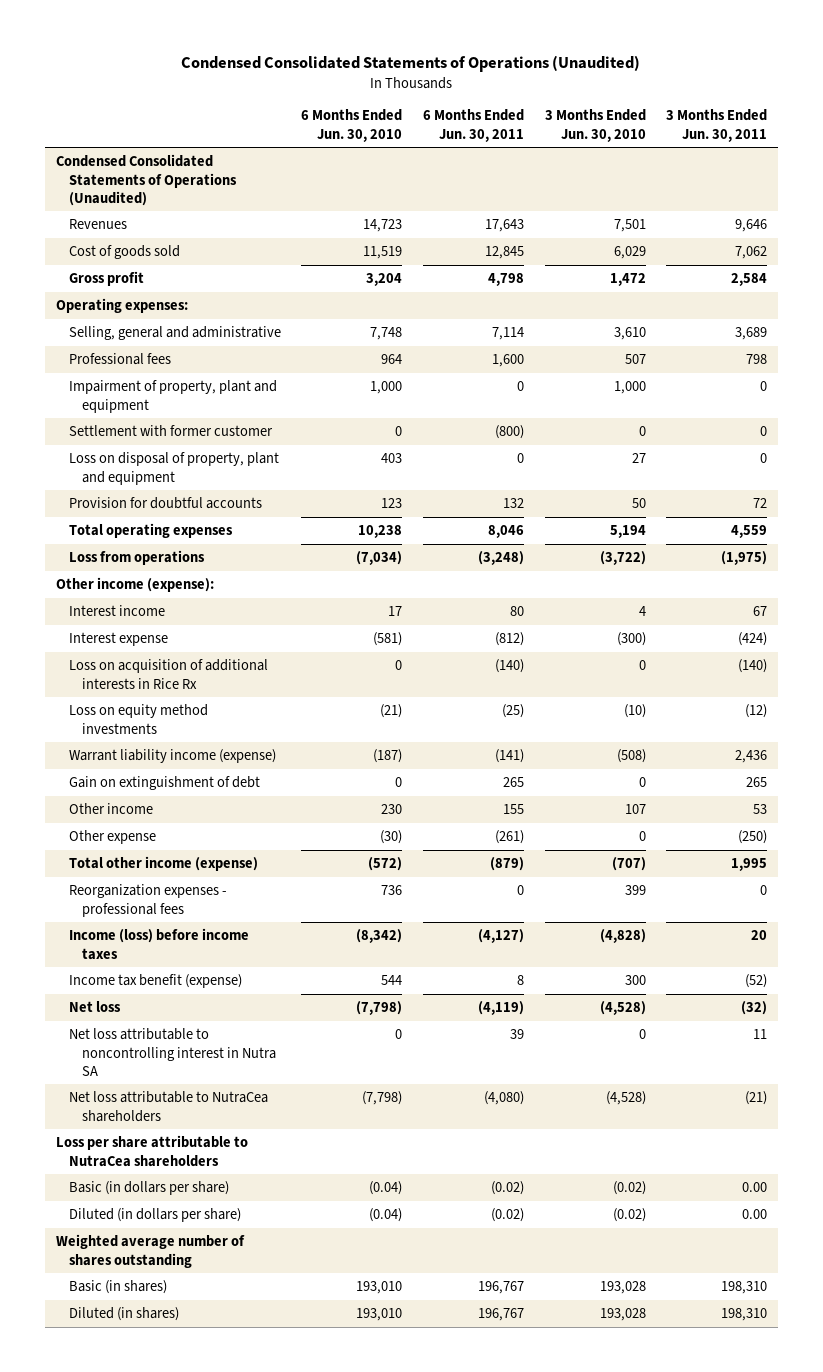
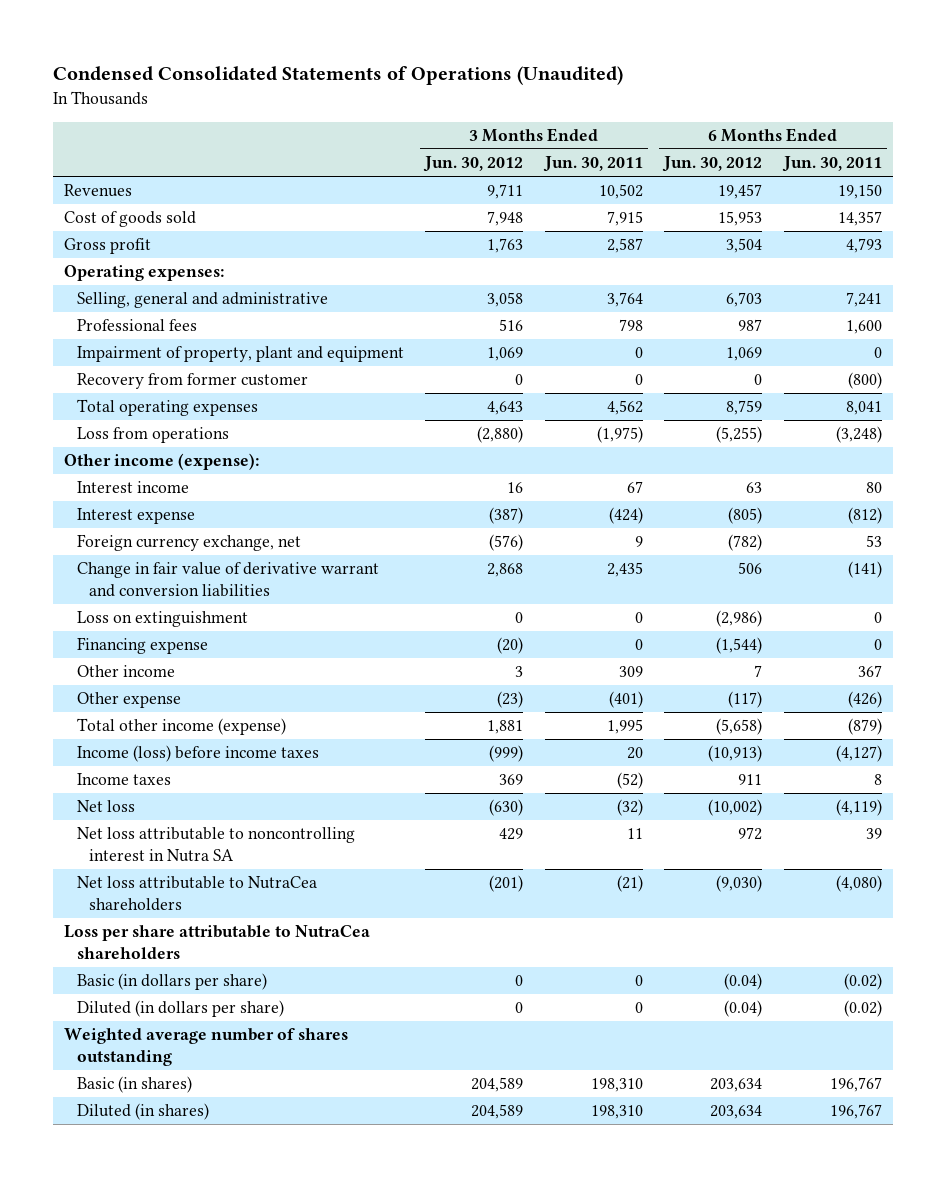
[301,109,403,142] 6 Months Ended Jun. 30, 2010 -> none
[544,109,646,142] 3 Months Ended Jun. 30, 2010 -> none
none -> [423,156,524,173] Jun. 30, 2012
none -> [662,156,763,173] Jun. 30, 2012
[55,154,237,206] Condensed Consolidated Statements of Operations (Unaudited) -> none
[484,219,524,233] 17,643 -> [838,184,883,200] 19,150
[735,219,768,233] 9,646 -> [598,184,643,200] 10,502
[484,246,524,260] 12,845 -> [838,211,883,227] 14,357
[735,246,768,260] 7,062 -> [606,211,643,227] 7,915
[487,273,524,287] 4,798 -> [846,238,883,254] 4,793
[731,273,768,287] 2,584 -> [606,238,643,254] 2,587
[491,327,524,341] 7,114 -> [846,292,883,308] 7,241
[735,327,768,341] 3,689 -> [606,292,643,308] 3,764
[68,452,279,485] Loss on disposal of property, plant and equipment -> none
[68,497,262,510] Provision for doubtful accounts -> none
[68,425,273,437] Settlement with former customer -> [76,373,308,390] Recovery from former customer
[487,525,524,539] 8,046 -> [846,401,883,416] 8,041
[731,525,768,539] 4,559 -> [606,400,643,416] 4,562
[68,659,268,689] Loss on acquisition of additional interests in Rice Rx -> none
[68,704,208,734] Loss on equity method investments -> none
[68,749,276,764] Warrant liability income (expense) -> none
none -> [76,534,301,552] Foreign currency exchange, net
none -> [76,562,379,598] Change in fair value of derivative warrant and conversion liabilities
[68,776,260,791] Gain on extinguishment of debt -> [76,611,248,628] Loss on extinguishment
[502,777,524,788] 265 -> [874,612,883,624] 0
[746,777,768,788] 265 -> [634,612,643,624] 0
none -> [76,637,208,655] Financing expense
[502,804,524,815] 155 -> [858,665,883,678] 367
[753,804,768,815] 53 -> [618,666,643,678] 309
[494,830,524,845] (261) -> [848,691,883,709] (426)
[738,830,768,845] (250) -> [608,691,643,709] (401)
[68,884,227,917] Reorganization expenses - professional fees -> none
[68,974,242,989] Income tax benefit (expense) -> [76,773,171,786] Income taxes
[742,1182,768,1193] 0.00 -> [634,975,643,987] 0
[742,1209,768,1220] 0.00 -> [634,1002,643,1014] 0

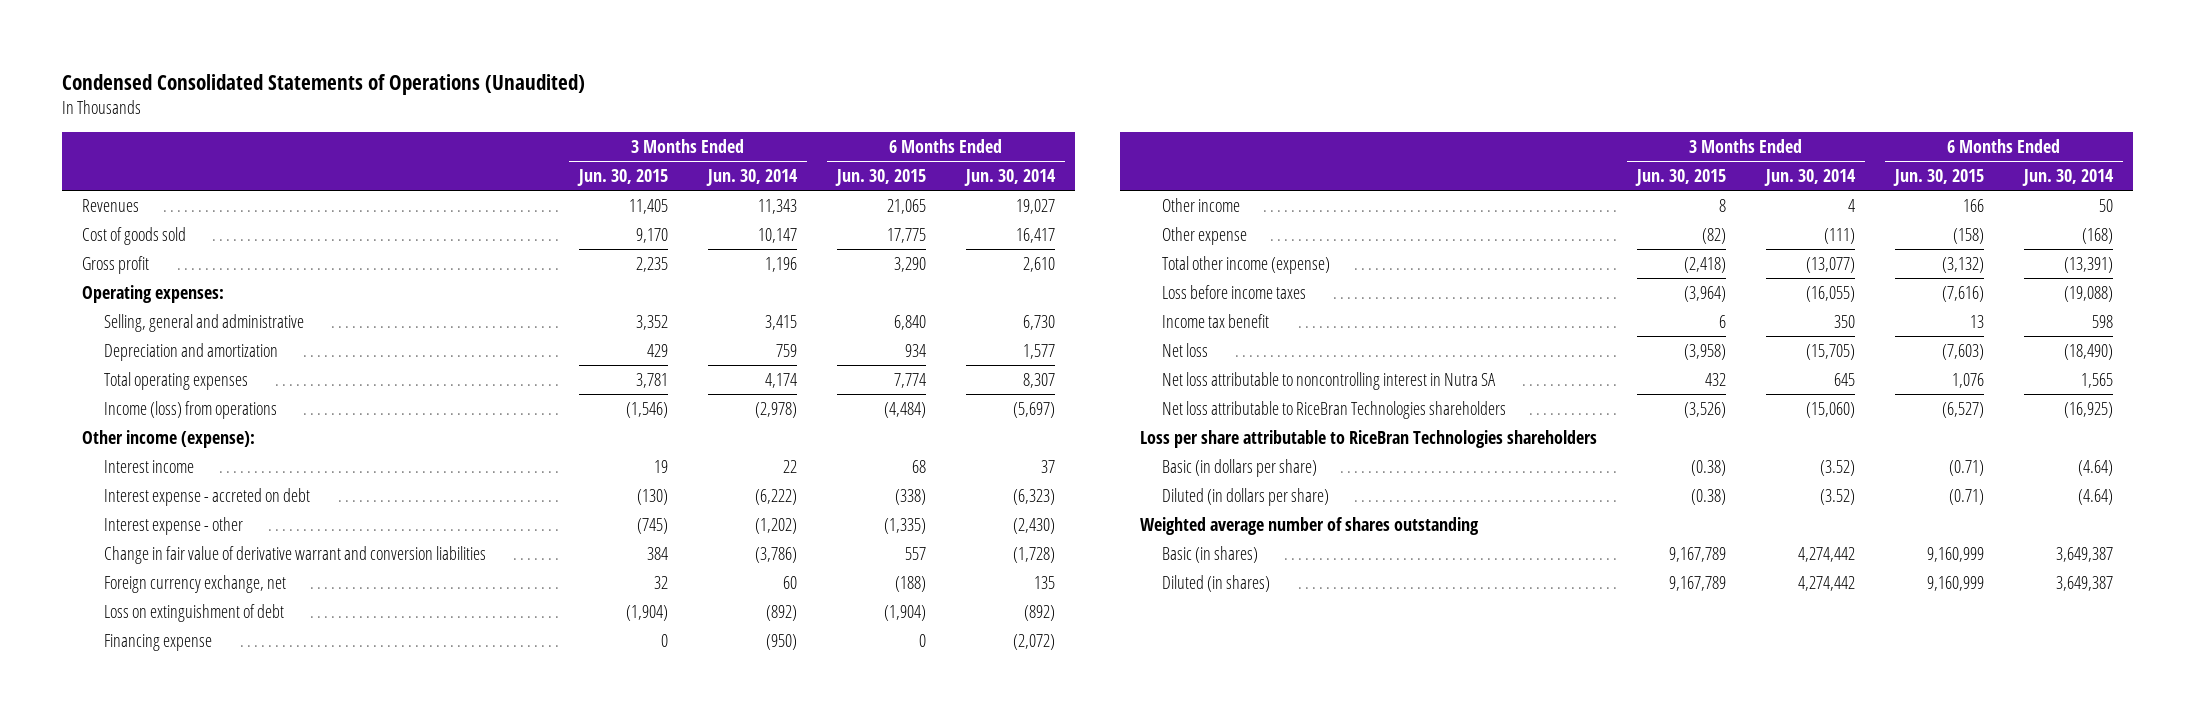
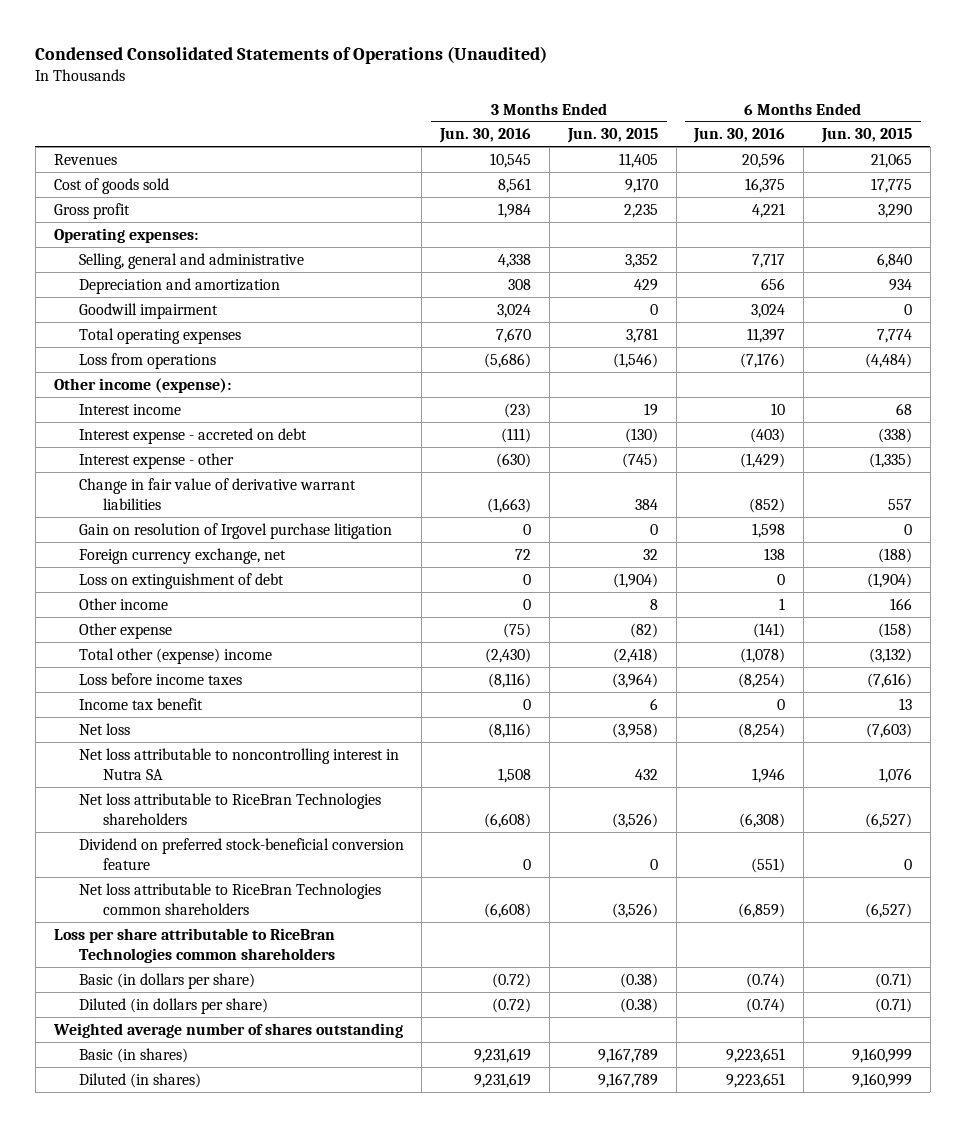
[705,169,798,187] Jun. 30, 2014 -> none
[963,169,1056,187] Jun. 30, 2014 -> none
none -> [439,128,532,144] Jun. 30, 2016
none -> [693,128,786,144] Jun. 30, 2016
none -> [78,302,218,319] Goodwill impairment
[103,400,277,419] Income (loss) from operations -> [78,352,216,369] Loss from operations
[103,545,486,564] Change in fair value of derivative warrant and conversion liabilities -> [78,477,356,510] Change in fair value of derivative warrant liabilities
none -> [78,522,392,539] Gain on resolution of Irgovel purchase litigation
[103,633,212,651] Financing expense -> none
[1161,255,1330,274] Total other income (expense) -> [78,647,272,664] Total other (expense) income
none -> [78,837,404,870] Dividend on preferred stock-beneficial conversion feature
none -> [78,882,381,915] Net loss attributable to RiceBran Technologies common shareholders
[1139,429,1597,448] Loss per share attributable to RiceBran Technologies shareholders -> [53,927,335,963] Loss per share attributable to RiceBran Technologies common shareholders

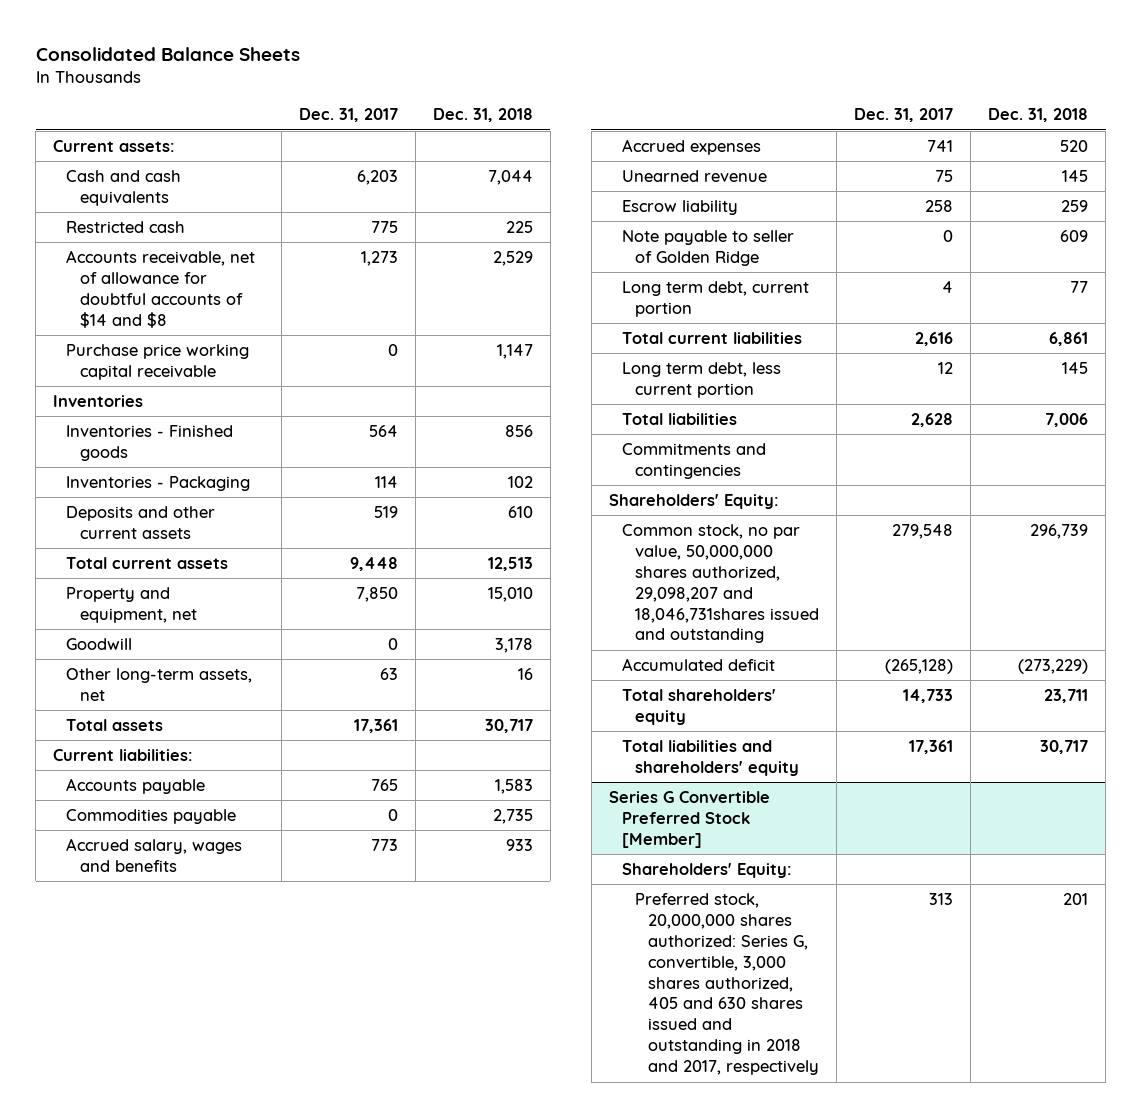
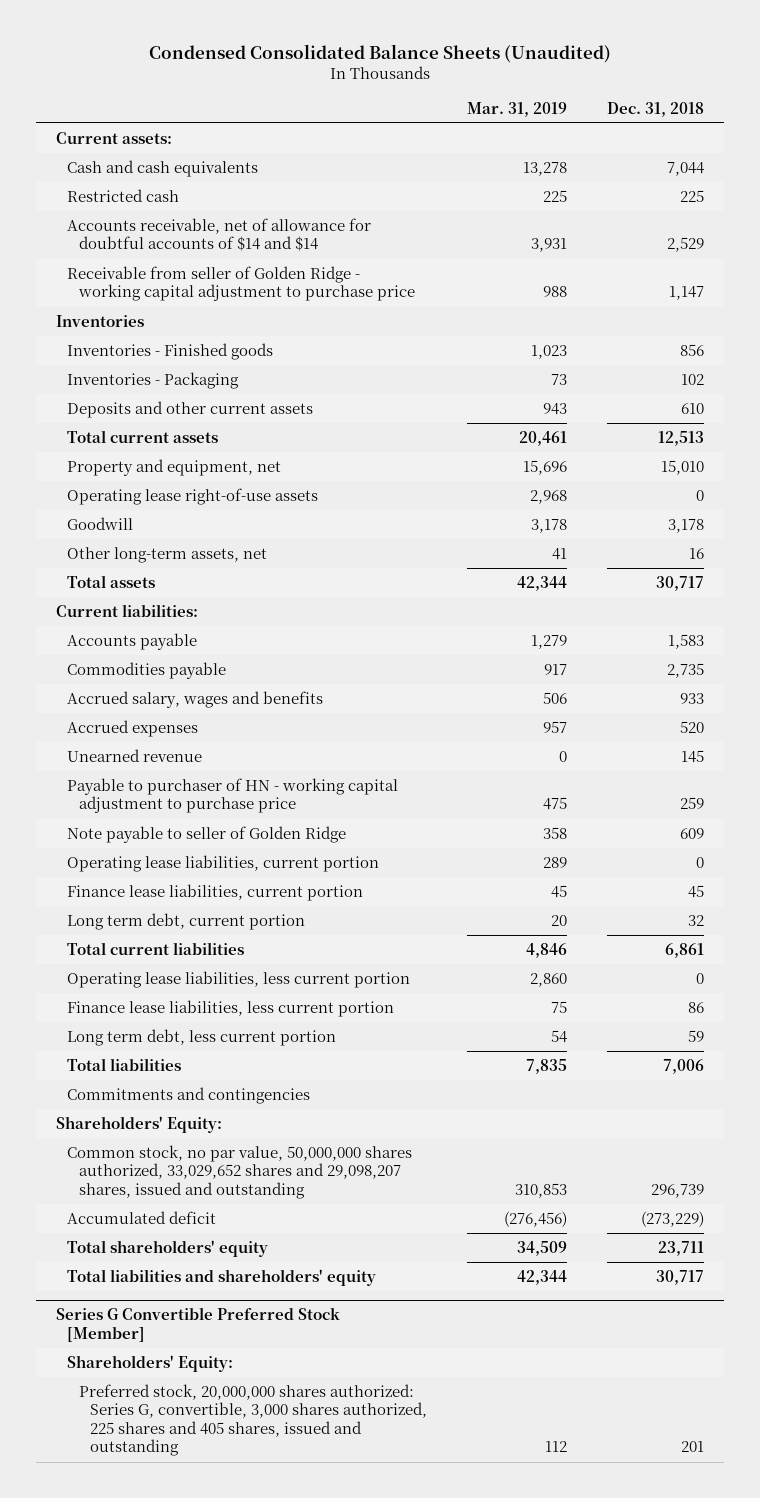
[35,47,300,62] Consolidated Balance Sheets -> [148,43,611,63] Condensed Consolidated Balance Sheets (Unaudited)
[298,108,398,123] Dec. 31, 2017 -> none
none -> [467,101,568,117] Mar. 31, 2019
[66,249,256,328] Accounts receivable, net of allowance for doubtful accounts of $14 and $8 -> [67,217,372,252] Accounts receivable, net of allowance for doubtful accounts of $14 and $14
[66,343,250,380] Purchase price working capital receivable -> [67,265,415,302] Receivable from seller of Golden Ridge - working capital adjustment to purchase price
none -> [67,487,319,505] Operating lease right-of-use assets
[621,199,738,215] Escrow liability -> [67,777,399,814] Payable to purchaser of HN - working capital adjustment to purchase price
none -> [67,854,380,872] Operating lease liabilities, current portion
none -> [67,883,364,901] Finance lease liabilities, current portion
[1070,280,1089,293] 77 -> [687,914,704,926] 32
none -> [67,970,411,988] Operating lease liabilities, less current portion
none -> [67,999,395,1017] Finance lease liabilities, less current portion
[1062,361,1089,374] 145 -> [687,1029,704,1042] 59
[621,523,819,644] Common stock, no par value, 50,000,000 shares authorized, 29,098,207 and 18,046,731shares issued and outstanding -> [67,1144,413,1199] Common stock, no par value, 50,000,000 shares authorized, 33,029,652 shares and 29,098,207 shares, issued and outstanding
[634,892,819,1076] Preferred stock, 20,000,000 shares authorized: Series G, convertible, 3,000 shares authorized, 405 and 630 shares issued and outstanding in 2018 and 2017, respectively -> [78,1383,428,1457] Preferred stock, 20,000,000 shares authorized: Series G, convertible, 3,000 shares authorized, 225 shares and 405 shares, issued and outstanding

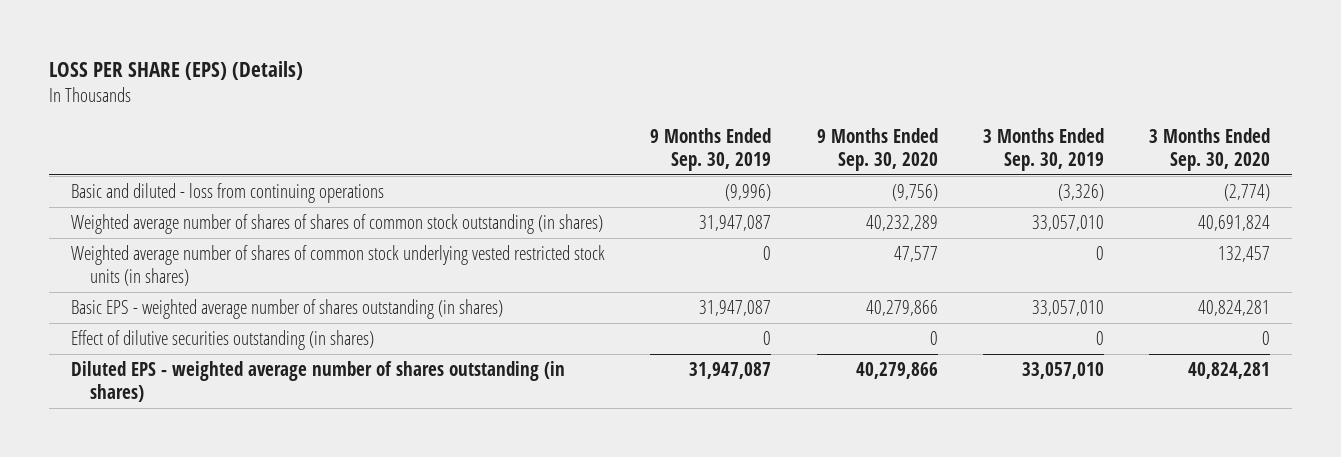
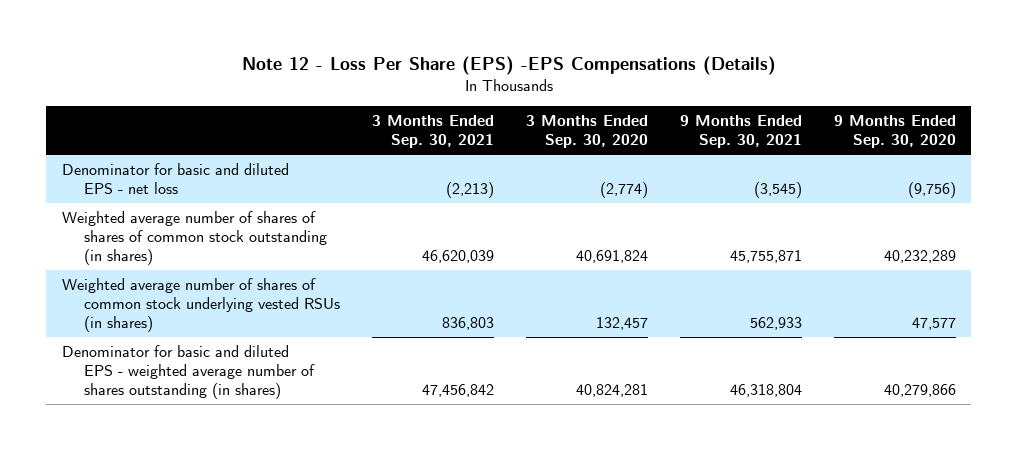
[48,61,303,81] LOSS PER SHARE (EPS) (Details) -> [241,55,776,75] Note 12 - Loss Per Share (EPS) -EPS Compensations (Details)
[650,127,772,171] 9 Months Ended Sep. 30, 2019 -> none
[982,127,1104,171] 3 Months Ended Sep. 30, 2019 -> none
none -> [372,115,495,149] 3 Months Ended Sep. 30, 2021
none -> [679,115,802,149] 9 Months Ended Sep. 30, 2021
[71,182,385,203] Basic and diluted - loss from continuing operations -> [61,163,289,194] Denominator for basic and diluted EPS - net loss
[71,329,375,350] Effect of dilutive securities outstanding (in shares) -> none
[71,360,566,403] Diluted EPS - weighted average number of shares outstanding (in shares) -> none
[71,244,606,287] Weighted average number of shares of common stock underlying vested restricted stock units (in shares) -> [61,278,341,332] Weighted average number of shares of common stock underlying vested RSUs (in shares)
[71,298,504,319] Basic EPS - weighted average number of shares outstanding (in shares) -> [61,345,316,399] Denominator for basic and diluted EPS - weighted average number of shares outstanding (in shares)

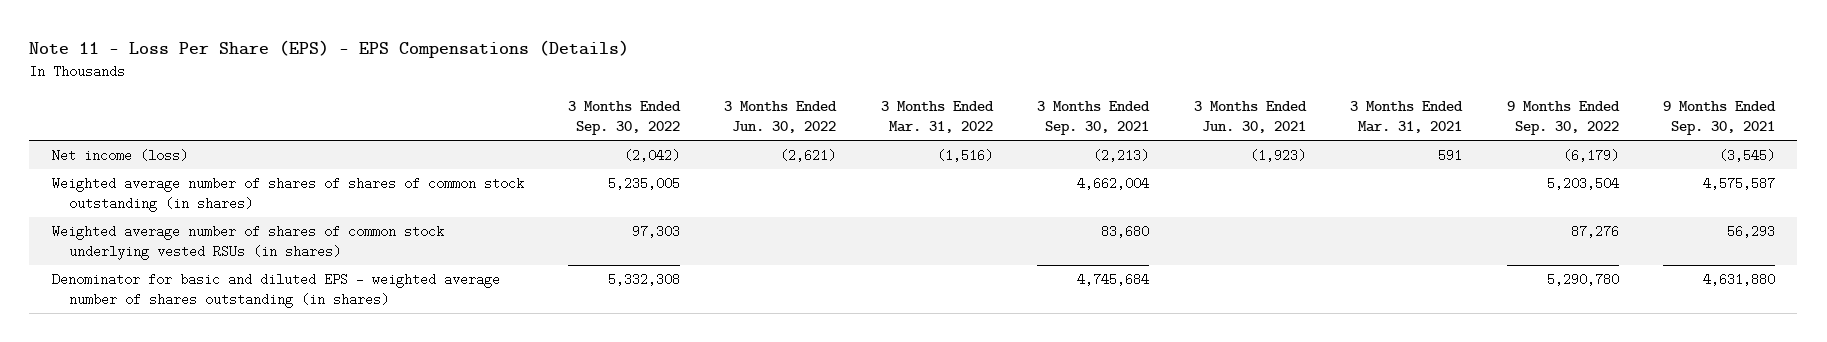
[241,55,776,75] Note 12 - Loss Per Share (EPS) -EPS Compensations (Details) -> [29,40,630,59] Note 11 - Loss Per Share (EPS) - EPS Compensations (Details)
[525,115,648,149] 3 Months Ended Sep. 30, 2020 -> none
[833,115,956,149] 9 Months Ended Sep. 30, 2020 -> none
none -> [568,101,682,136] 3 Months Ended Sep. 30, 2022
none -> [724,101,838,134] 3 Months Ended Jun. 30, 2022
none -> [880,101,994,134] 3 Months Ended Mar. 31, 2022
none -> [1193,101,1307,134] 3 Months Ended Jun. 30, 2021
none -> [1350,101,1464,134] 3 Months Ended Mar. 31, 2021
none -> [1506,101,1620,136] 9 Months Ended Sep. 30, 2022
[61,163,289,194] Denominator for basic and diluted EPS - net loss -> [51,149,188,163] Net income (loss)
[422,249,495,263] 46,620,039 -> [1077,177,1150,191] 4,662,004
[729,249,802,263] 45,755,871 -> [1703,177,1776,191] 4,575,587
[442,316,495,330] 836,803 -> [1101,225,1150,239] 83,680
[749,316,802,330] 562,933 -> [1727,225,1776,239] 56,293
[422,383,495,397] 47,456,842 -> [1077,273,1150,287] 4,745,684
[729,383,802,397] 46,318,804 -> [1703,273,1776,287] 4,631,880

